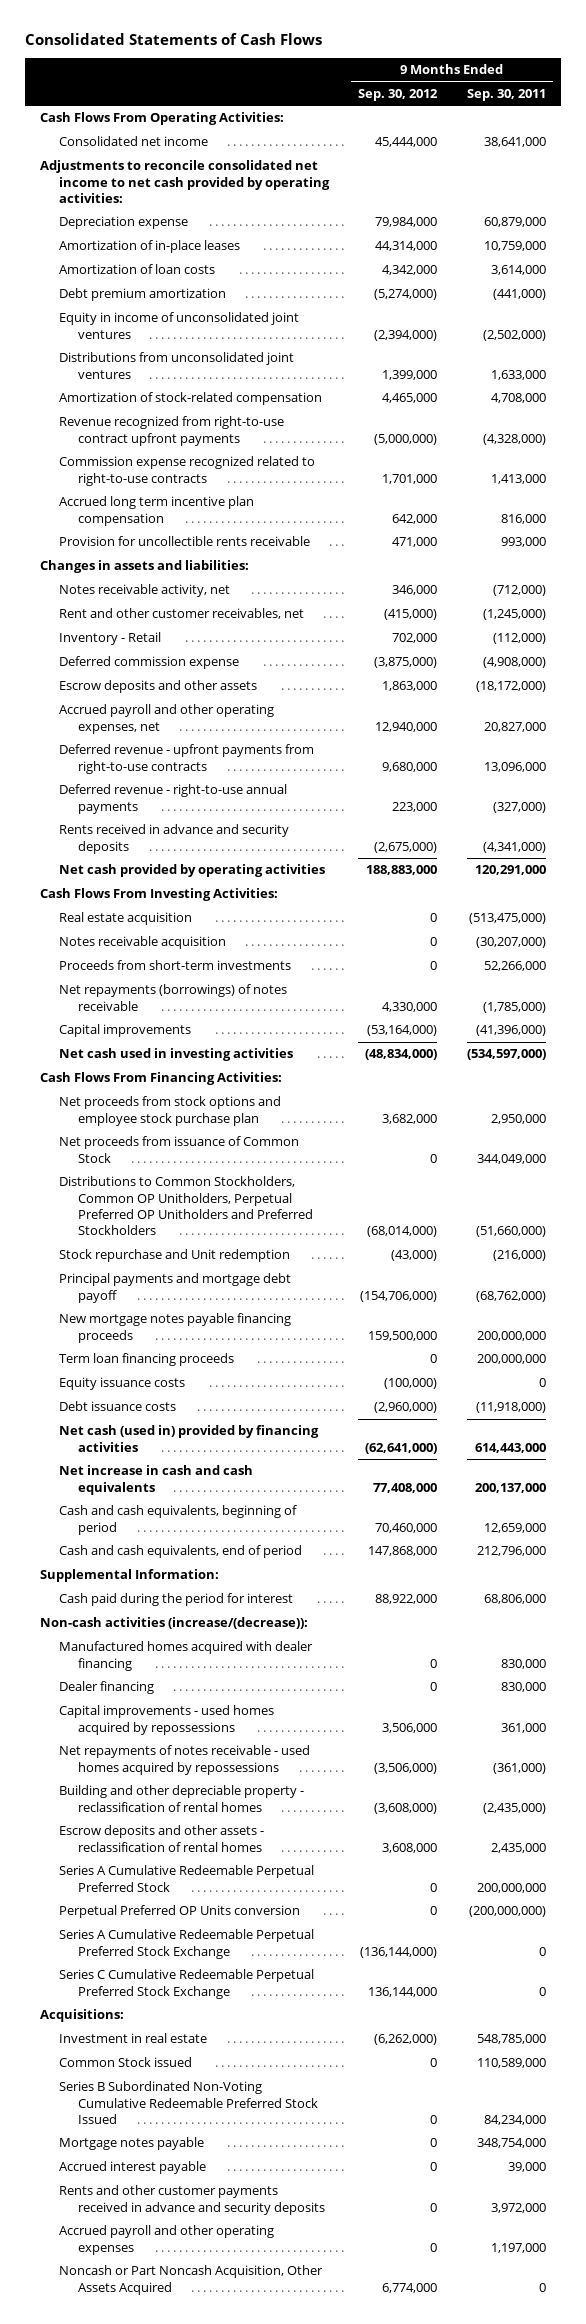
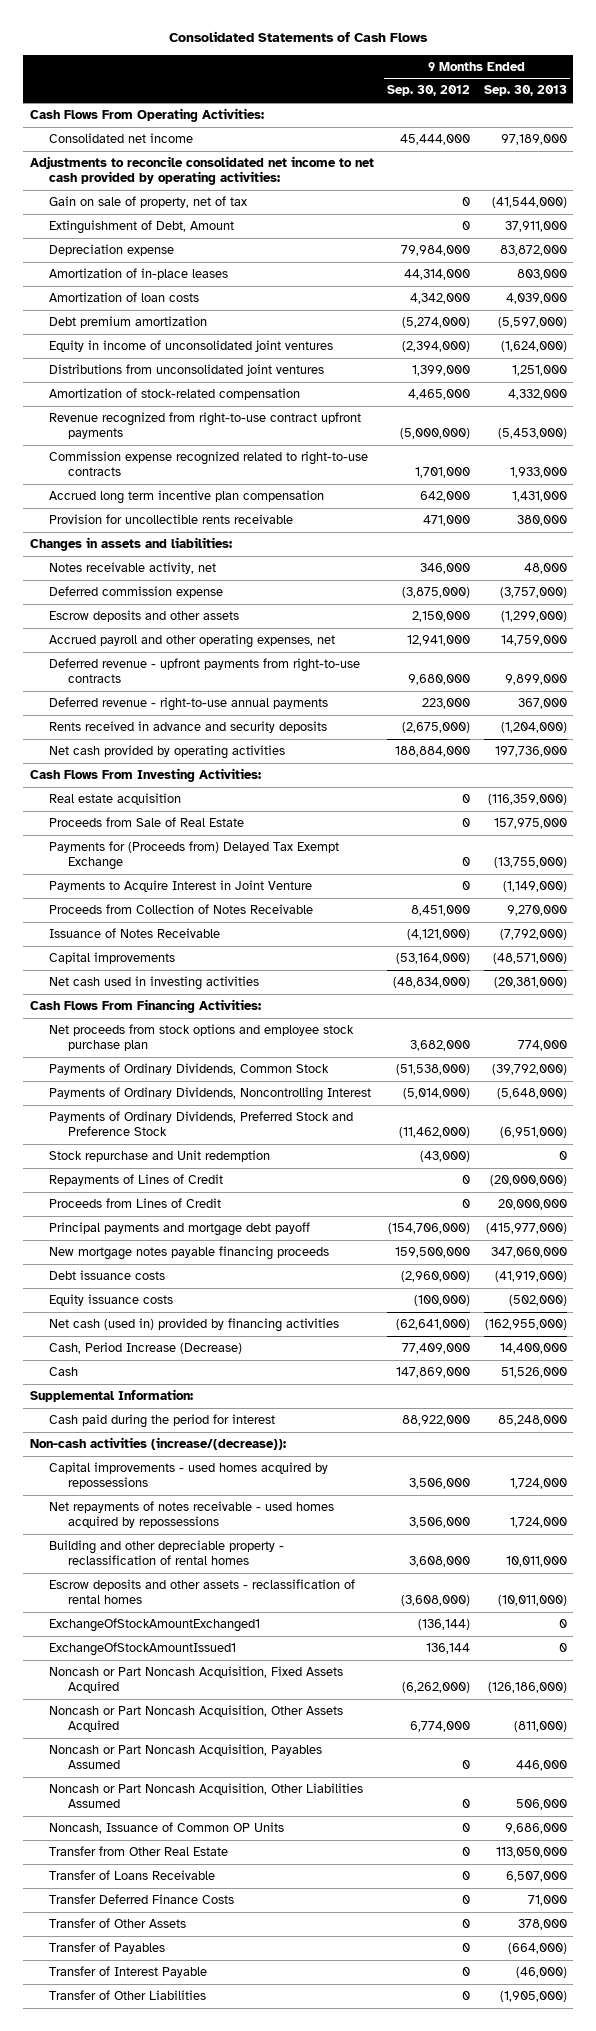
[466,88,546,101] Sep. 30, 2011 -> none
none -> [483,85,567,97] Sep. 30, 2013
none -> [49,196,248,209] Gain on sale of property, net of tax
none -> [49,220,235,235] Extinguishment of Debt, Amount
[58,608,304,620] Rent and other customer receivables, net -> none
[58,632,161,646] Inventory - Retail -> none
[382,681,438,692] 1,863,000 -> [412,611,471,623] 2,150,000
[375,721,438,732] 12,940,000 -> [407,635,471,647] 12,941,000
[366,865,438,876] 188,883,000 -> [395,746,471,758] 188,884,000
[58,936,226,950] Notes receivable acquisition -> none
[58,960,291,971] Proceeds from short-term investments -> none
[58,984,287,1011] Net repayments (borrowings) of notes receivable -> none
none -> [49,817,245,828] Proceeds from Sale of Real Estate
none -> [49,841,340,871] Payments for (Proceeds from) Delayed Tax Exempt Exchange
none -> [49,880,313,893] Payments to Acquire Interest in Joint Venture
none -> [49,904,314,915] Proceeds from Collection of Notes Receivable
none -> [49,928,221,939] Issuance of Notes Receivable
[58,1136,299,1163] Net proceeds from issuance of Common Stock -> none
[58,1176,313,1236] Distributions to Common Stockholders, Common OP Unitholders, Perpetual Preferred OP Unitholders and Preferred Stockholders -> none
none -> [49,1063,330,1076] Payments of Ordinary Dividends, Common Stock
none -> [49,1087,372,1102] Payments of Ordinary Dividends, Noncontrolling Interest
none -> [49,1111,354,1137] Payments of Ordinary Dividends, Preferred Stock and Preference Stock
none -> [49,1174,224,1187] Repayments of Lines of Credit
none -> [49,1198,222,1209] Proceeds from Lines of Credit
[58,1353,234,1367] Term loan financing proceeds -> none
[58,1377,185,1391] Equity issuance costs -> [49,1294,174,1307] Equity issuance costs
[58,1465,253,1495] Net increase in cash and cash equivalents -> none
[58,1505,297,1535] Cash and cash equivalents, beginning of period -> none
[58,1545,302,1559] Cash and cash equivalents, end of period -> none
none -> [49,1342,243,1355] Cash, Period Increase (Decrease)
none -> [49,1367,79,1377] Cash
[58,1641,313,1671] Manufactured homes acquired with dealer financing -> none
[58,1681,154,1695] Dealer financing -> none
[58,1865,314,1892] Series A Cumulative Redeemable Perpetual Preferred Stock -> none
[58,1905,300,1919] Perpetual Preferred OP Units conversion -> none
[58,1929,314,1959] Series A Cumulative Redeemable Perpetual Preferred Stock Exchange -> none
[58,1969,314,1999] Series C Cumulative Redeemable Perpetual Preferred Stock Exchange -> none
[40,2009,125,2023] Acquisitions: -> none
[58,2057,192,2068] Common Stock issued -> none
[58,2081,318,2124] Series B Subordinated Non-Voting Cumulative Redeemable Preferred Stock Issued -> none
[58,2137,204,2151] Mortgage notes payable -> none
[58,2161,206,2175] Accrued interest payable -> none
[58,2185,325,2215] Rents and other customer payments received in advance and security deposits -> none
[58,2225,274,2255] Accrued payroll and other operating expenses -> none
[374,1762,438,1774] (3,506,000) -> [409,1517,471,1529] 3,506,000
[374,1802,438,1814] (3,608,000) -> [409,1556,471,1568] 3,608,000
[382,1842,438,1853] 3,608,000 -> [401,1595,471,1607] (3,608,000)
none -> [49,1618,261,1633] ExchangeOfStockAmountExchanged1
none -> [49,1642,237,1657] ExchangeOfStockAmountIssued1
[58,2033,207,2044] Investment in real estate -> [49,1666,344,1694] Noncash or Part Noncash Acquisition, Fixed Assets Acquired
none -> [49,1744,323,1770] Noncash or Part Noncash Acquisition, Payables Assumed
none -> [49,1783,364,1809] Noncash or Part Noncash Acquisition, Other Liabilities Assumed
none -> [49,1822,285,1835] Noncash, Issuance of Common OP Units
none -> [49,1846,229,1857] Transfer from Other Real Estate
none -> [49,1870,216,1881] Transfer of Loans Receivable
none -> [49,1894,235,1905] Transfer Deferred Finance Costs
none -> [49,1918,187,1929] Transfer of Other Assets
none -> [49,1942,166,1955] Transfer of Payables
none -> [49,1966,208,1979] Transfer of Interest Payable
none -> [49,1990,207,2001] Transfer of Other Liabilities

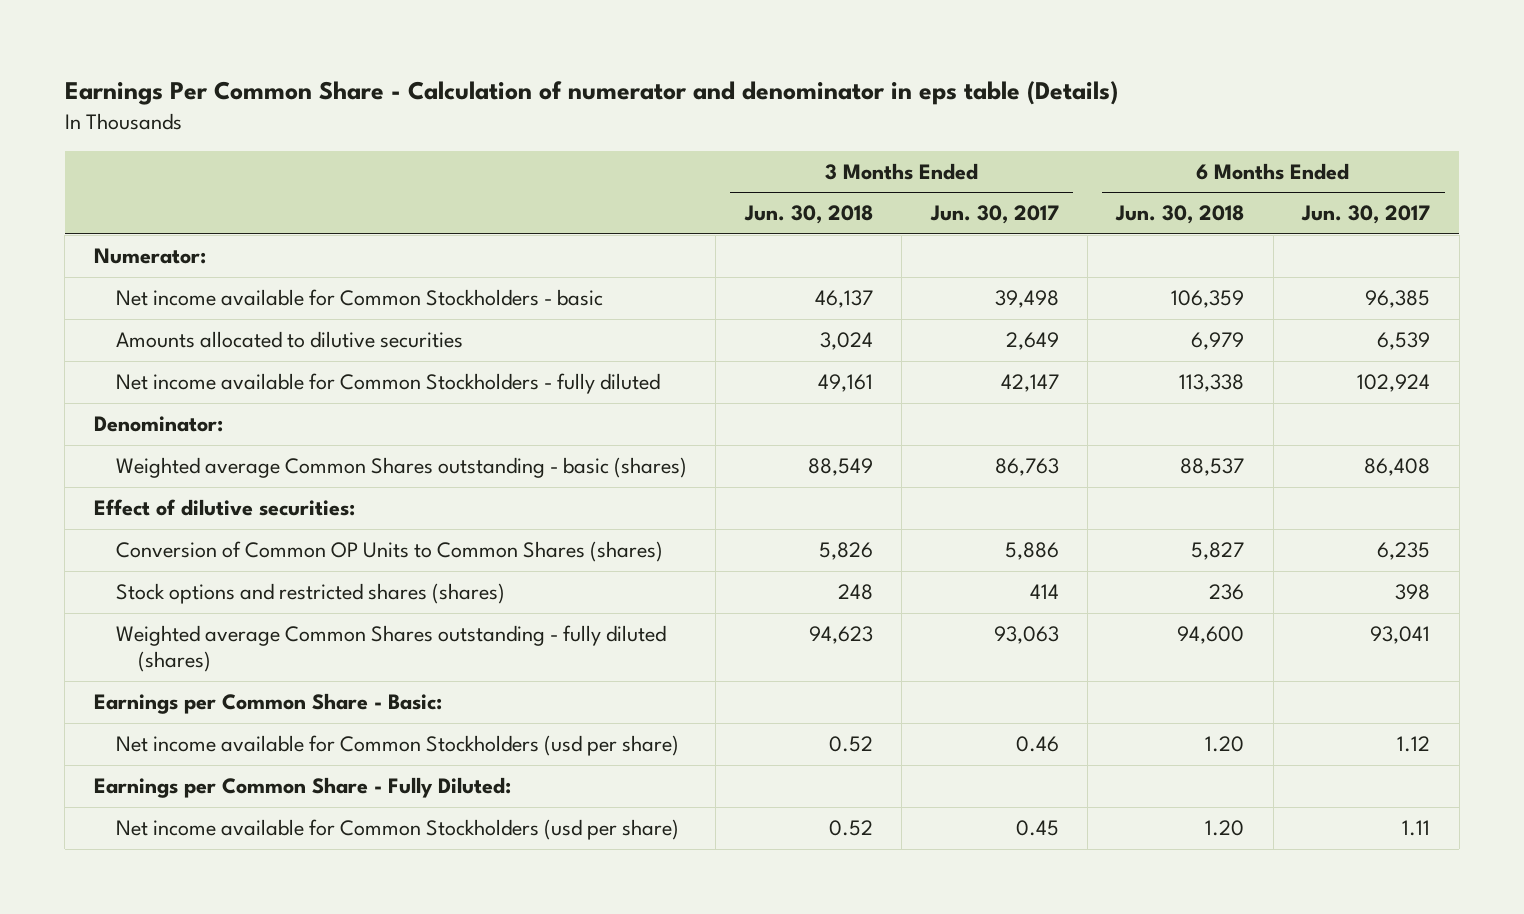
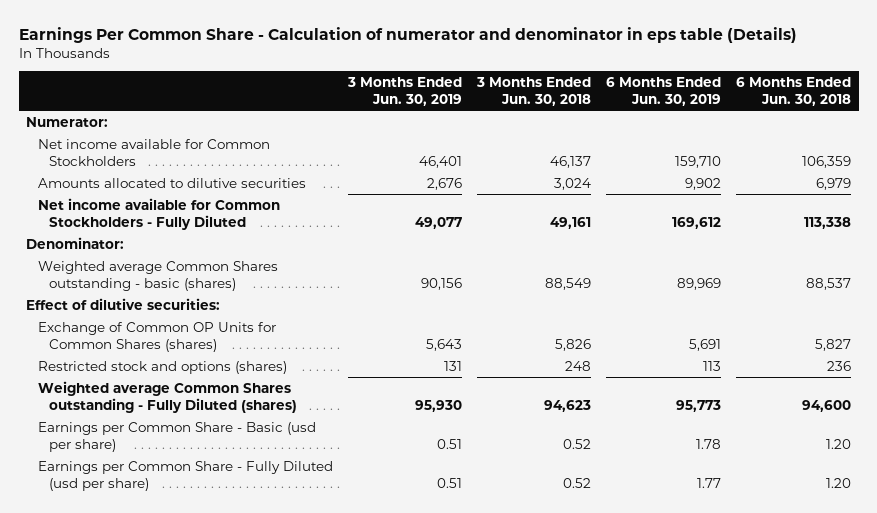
[929,205,1059,225] Jun. 30, 2017 -> none
[1301,205,1431,225] Jun. 30, 2017 -> none
none -> [346,76,462,106] 3 Months Ended Jun. 30, 2019
none -> [605,76,721,106] 6 Months Ended Jun. 30, 2019
[115,289,603,307] Net income available for Common Stockholders - basic -> [37,138,270,166] Net income available for Common Stockholders
[115,373,660,395] Net income available for Common Stockholders - fully diluted -> [37,197,280,230] Net income available for Common Stockholders - Fully Diluted
[93,693,442,715] Earnings per Common Share - Basic: -> none
[93,777,511,799] Earnings per Common Share - Fully Diluted: -> none
[115,541,663,563] Conversion of Common OP Units to Common Shares (shares) -> [37,321,276,352] Exchange of Common OP Units for Common Shares (shares)
[115,583,505,605] Stock options and restricted shares (shares) -> [37,360,287,374] Restricted stock and options (shares)
[115,625,666,673] Weighted average Common Shares outstanding - fully diluted (shares) -> [37,380,297,413] Weighted average Common Shares outstanding - Fully Diluted (shares)
[115,735,679,757] Net income available for Common Stockholders (usd per share) -> [37,421,316,452] Earnings per Common Share - Basic (usd per share)
[115,819,679,841] Net income available for Common Stockholders (usd per share) -> [37,460,333,491] Earnings per Common Share - Fully Diluted (usd per share)

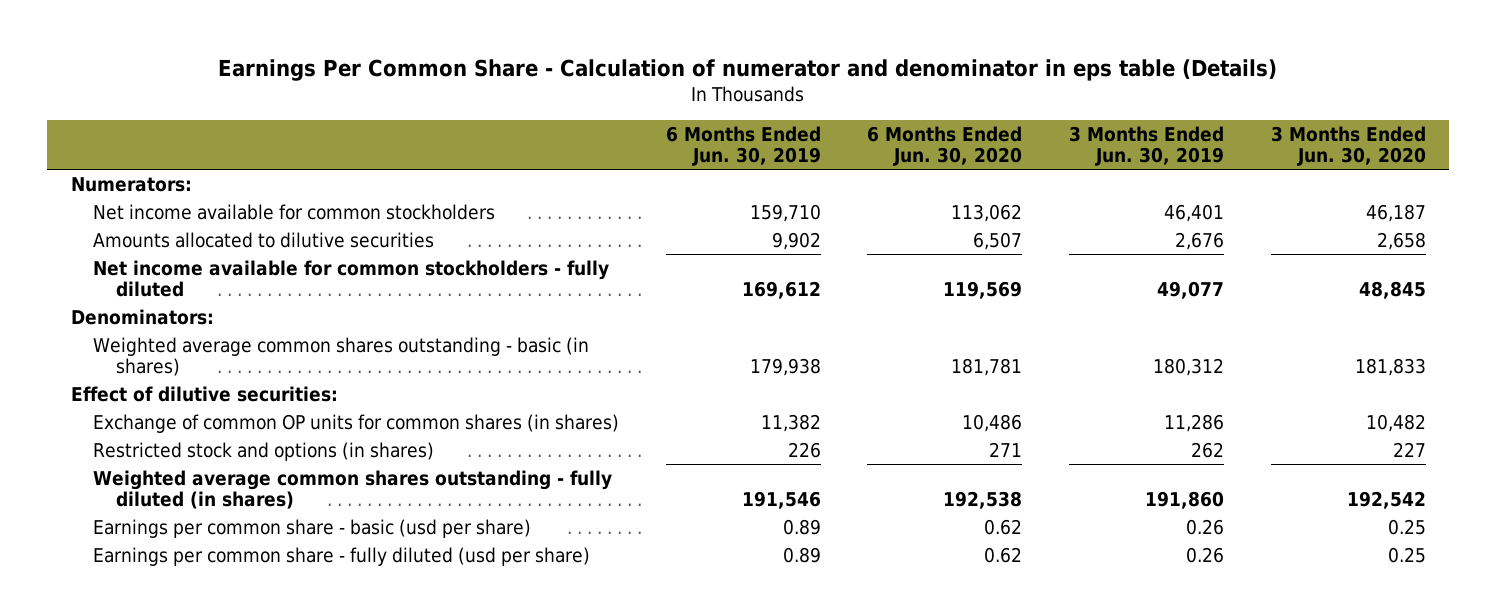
[475,76,591,106] 3 Months Ended Jun. 30, 2018 -> none
[736,76,852,106] 6 Months Ended Jun. 30, 2018 -> none
none -> [867,125,1023,167] 6 Months Ended Jun. 30, 2020
none -> [1270,125,1426,167] 3 Months Ended Jun. 30, 2020
[26,116,109,127] Numerator: -> [70,176,192,192] Numerators:
[37,138,270,166] Net income available for Common Stockholders -> [93,203,496,220] Net income available for common stockholders
[37,197,280,230] Net income available for Common Stockholders - Fully Diluted -> [93,259,610,298] Net income available for common stockholders - fully diluted
[26,236,125,249] Denominator: -> [70,308,214,325] Denominators:
[37,260,278,291] Weighted average Common Shares outstanding - basic (shares) -> [93,336,590,377] Weighted average common shares outstanding - basic (in shares)
[420,277,462,290] 90,156 -> [1152,358,1224,377] 180,312
[676,277,721,290] 89,969 -> [749,358,821,377] 179,938
[37,321,276,352] Exchange of Common OP Units for Common Shares (shares) -> [93,413,620,433] Exchange of common OP units for common shares (in shares)
[425,338,462,351] 5,643 -> [1163,413,1224,432] 11,286
[688,338,721,351] 5,691 -> [760,413,821,432] 11,382
[37,360,287,374] Restricted stock and options (shares) -> [93,441,435,461] Restricted stock and options (in shares)
[443,360,462,371] 131 -> [1190,441,1224,458] 262
[702,360,721,371] 113 -> [787,441,821,458] 226
[37,380,297,413] Weighted average Common Shares outstanding - Fully Diluted (shares) -> [93,469,613,510] Weighted average common shares outstanding - fully diluted (in shares)
[414,399,462,412] 95,930 -> [1144,491,1224,510] 191,860
[675,399,721,412] 95,773 -> [741,491,821,510] 191,546
[37,421,316,452] Earnings per Common Share - Basic (usd per share) -> [93,518,532,538] Earnings per common share - basic (usd per share)
[436,438,462,449] 0.51 -> [1185,518,1224,535] 0.26
[695,438,721,449] 1.78 -> [782,518,821,535] 0.89
[37,460,333,491] Earnings per Common Share - Fully Diluted (usd per share) -> [93,546,591,566] Earnings per common share - fully diluted (usd per share)
[436,477,462,488] 0.51 -> [1185,546,1224,563] 0.26
[696,477,721,488] 1.77 -> [782,546,821,563] 0.89

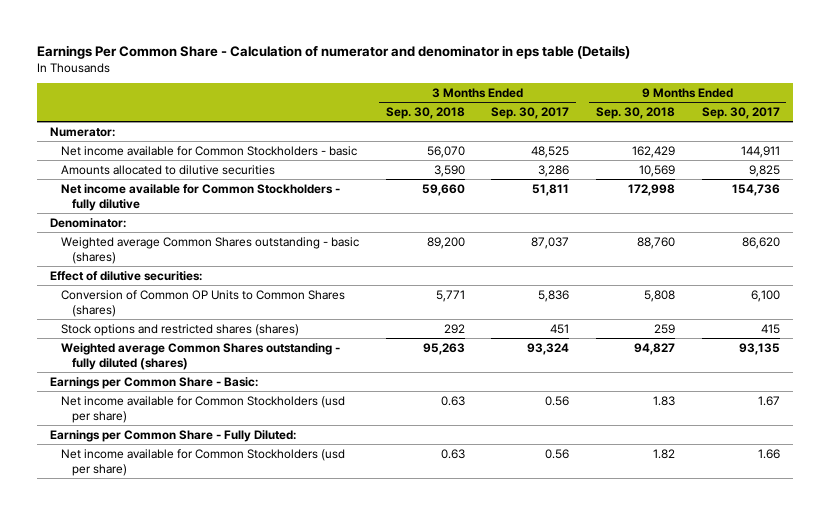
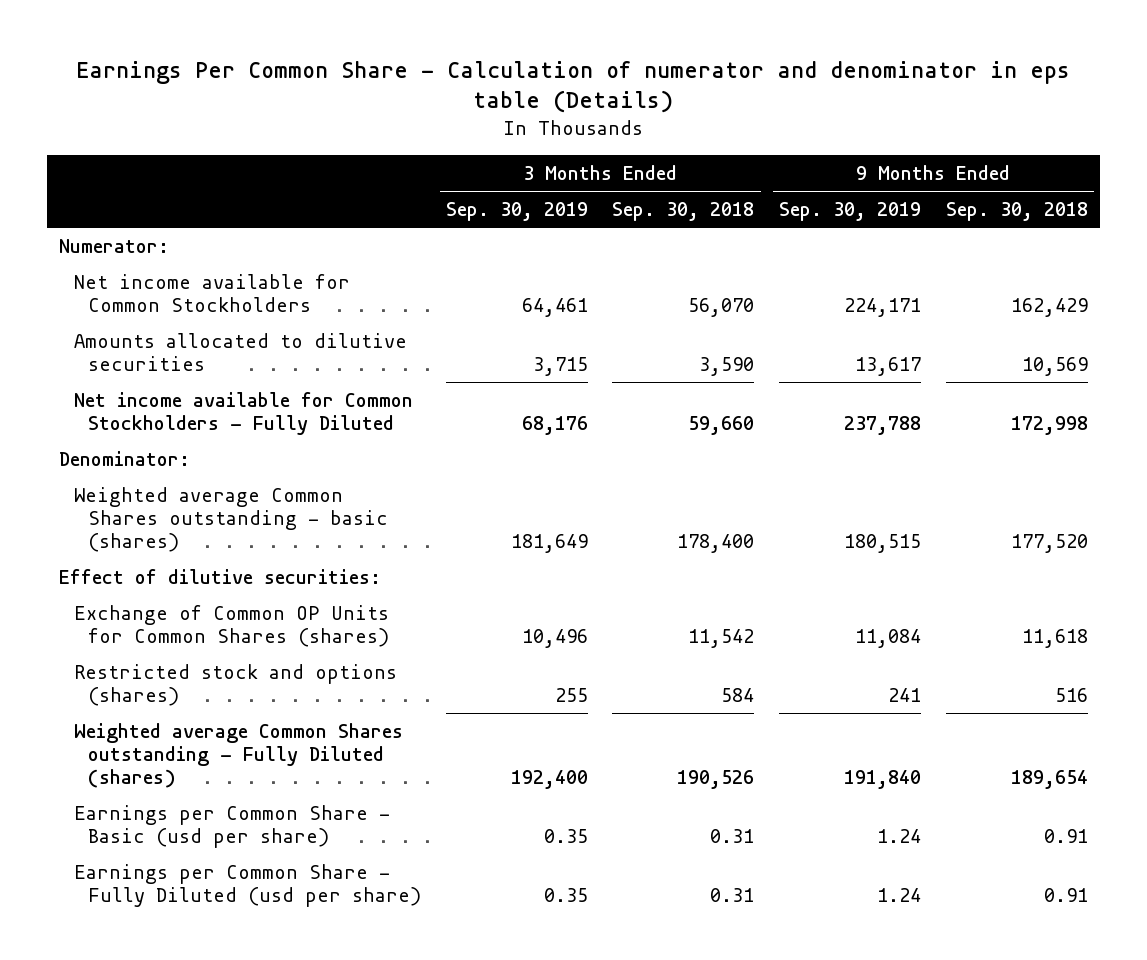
[491,106,570,119] Sep. 30, 2017 -> none
[701,106,780,119] Sep. 30, 2017 -> none
none -> [445,202,588,222] Sep. 30, 2019
none -> [779,202,922,222] Sep. 30, 2019
[61,145,358,156] Net income available for Common Stockholders - basic -> [73,273,350,312] Net income available for Common Stockholders
[61,183,341,211] Net income available for Common Stockholders - fully dilutive -> [73,391,413,435] Net income available for Common Stockholders - Fully Diluted
[426,236,465,249] 89,200 -> [677,533,755,553] 178,400
[636,236,675,249] 88,760 -> [1010,533,1088,553] 177,520
[50,376,259,389] Earnings per Common Share - Basic: -> none
[50,429,297,442] Earnings per Common Share - Fully Diluted: -> none
[61,289,346,317] Conversion of Common OP Units to Common Shares (shares) -> [73,604,390,647] Exchange of Common OP Units for Common Shares (shares)
[435,289,465,302] 5,771 -> [688,628,755,648] 11,542
[643,289,675,302] 5,808 -> [1021,628,1088,648] 11,618
[61,323,300,336] Stock options and restricted shares (shares) -> [73,663,397,706] Restricted stock and options (shares)
[443,323,465,334] 292 -> [721,687,755,702] 584
[653,323,675,334] 259 -> [1054,687,1088,702] 516
[61,342,341,370] Weighted average Common Shares outstanding - fully diluted (shares) -> [73,722,403,788] Weighted average Common Shares outstanding - Fully Diluted (shares)
[422,342,465,355] 95,263 -> [677,769,755,789] 190,526
[633,342,675,355] 94,827 -> [1010,769,1088,789] 189,654
[61,395,346,423] Net income available for Common Stockholders (usd per share) -> [73,804,390,848] Earnings per Common Share - Basic (usd per share)
[440,395,465,406] 0.63 -> [710,828,755,843] 0.31
[652,395,675,406] 1.83 -> [1043,828,1088,843] 0.91
[61,448,346,476] Net income available for Common Stockholders (usd per share) -> [73,863,422,907] Earnings per Common Share - Fully Diluted (usd per share)
[440,448,465,459] 0.63 -> [710,887,755,902] 0.31
[652,448,675,459] 1.82 -> [1043,887,1088,902] 0.91

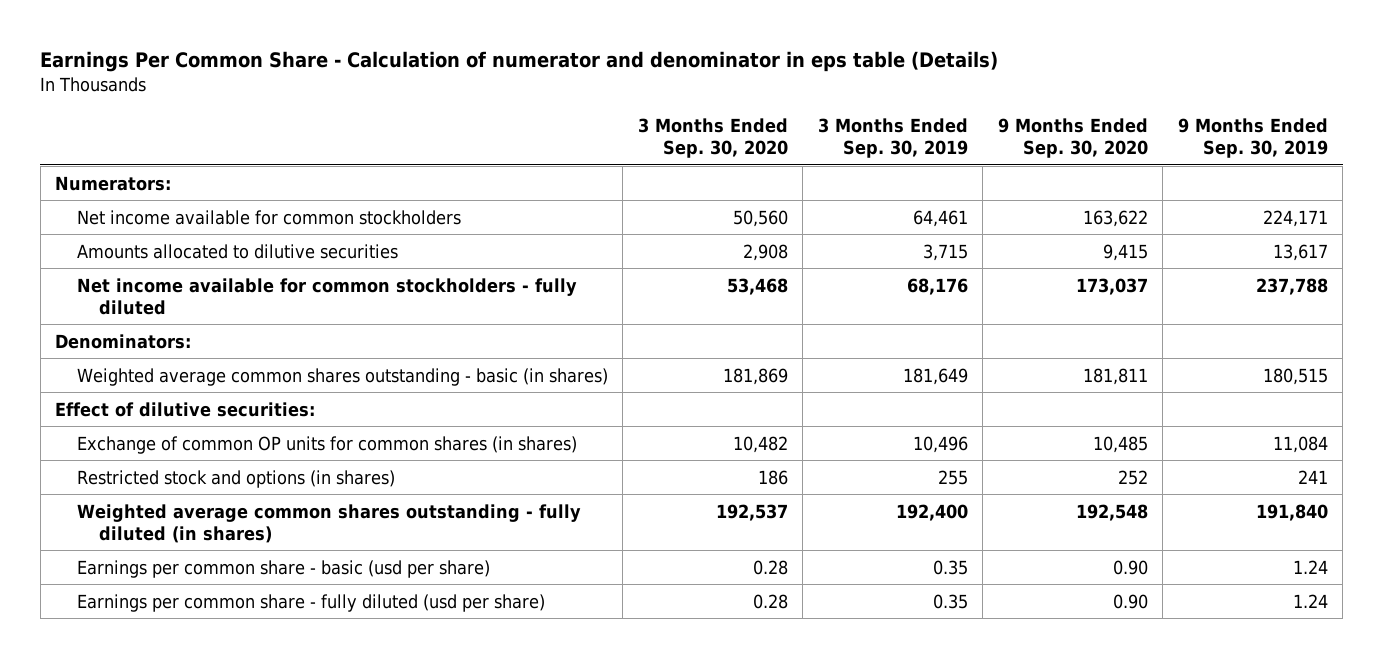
[612,202,755,222] Sep. 30, 2018 -> none
[945,202,1088,222] Sep. 30, 2018 -> none
none -> [637,117,788,158] 3 Months Ended Sep. 30, 2020
none -> [997,117,1148,158] 9 Months Ended Sep. 30, 2020
[59,238,170,253] Numerator: -> [55,175,172,191] Numerators:
[73,273,350,312] Net income available for Common Stockholders -> [76,209,461,225] Net income available for common stockholders
[73,391,413,435] Net income available for Common Stockholders - Fully Diluted -> [76,277,577,315] Net income available for common stockholders - fully diluted
[59,450,191,466] Denominator: -> [55,333,192,349] Denominators:
[73,486,389,552] Weighted average Common Shares outstanding - basic (shares) -> [76,367,608,386] Weighted average common shares outstanding - basic (in shares)
[73,604,390,647] Exchange of Common OP Units for Common Shares (shares) -> [76,435,577,454] Exchange of common OP units for common shares (in shares)
[73,663,397,706] Restricted stock and options (shares) -> [76,469,395,488] Restricted stock and options (in shares)
[73,722,403,788] Weighted average Common Shares outstanding - Fully Diluted (shares) -> [76,503,581,543] Weighted average common shares outstanding - fully diluted (in shares)
[73,804,390,848] Earnings per Common Share - Basic (usd per share) -> [76,559,490,578] Earnings per common share - basic (usd per share)
[73,863,422,907] Earnings per Common Share - Fully Diluted (usd per share) -> [76,593,545,612] Earnings per common share - fully diluted (usd per share)

